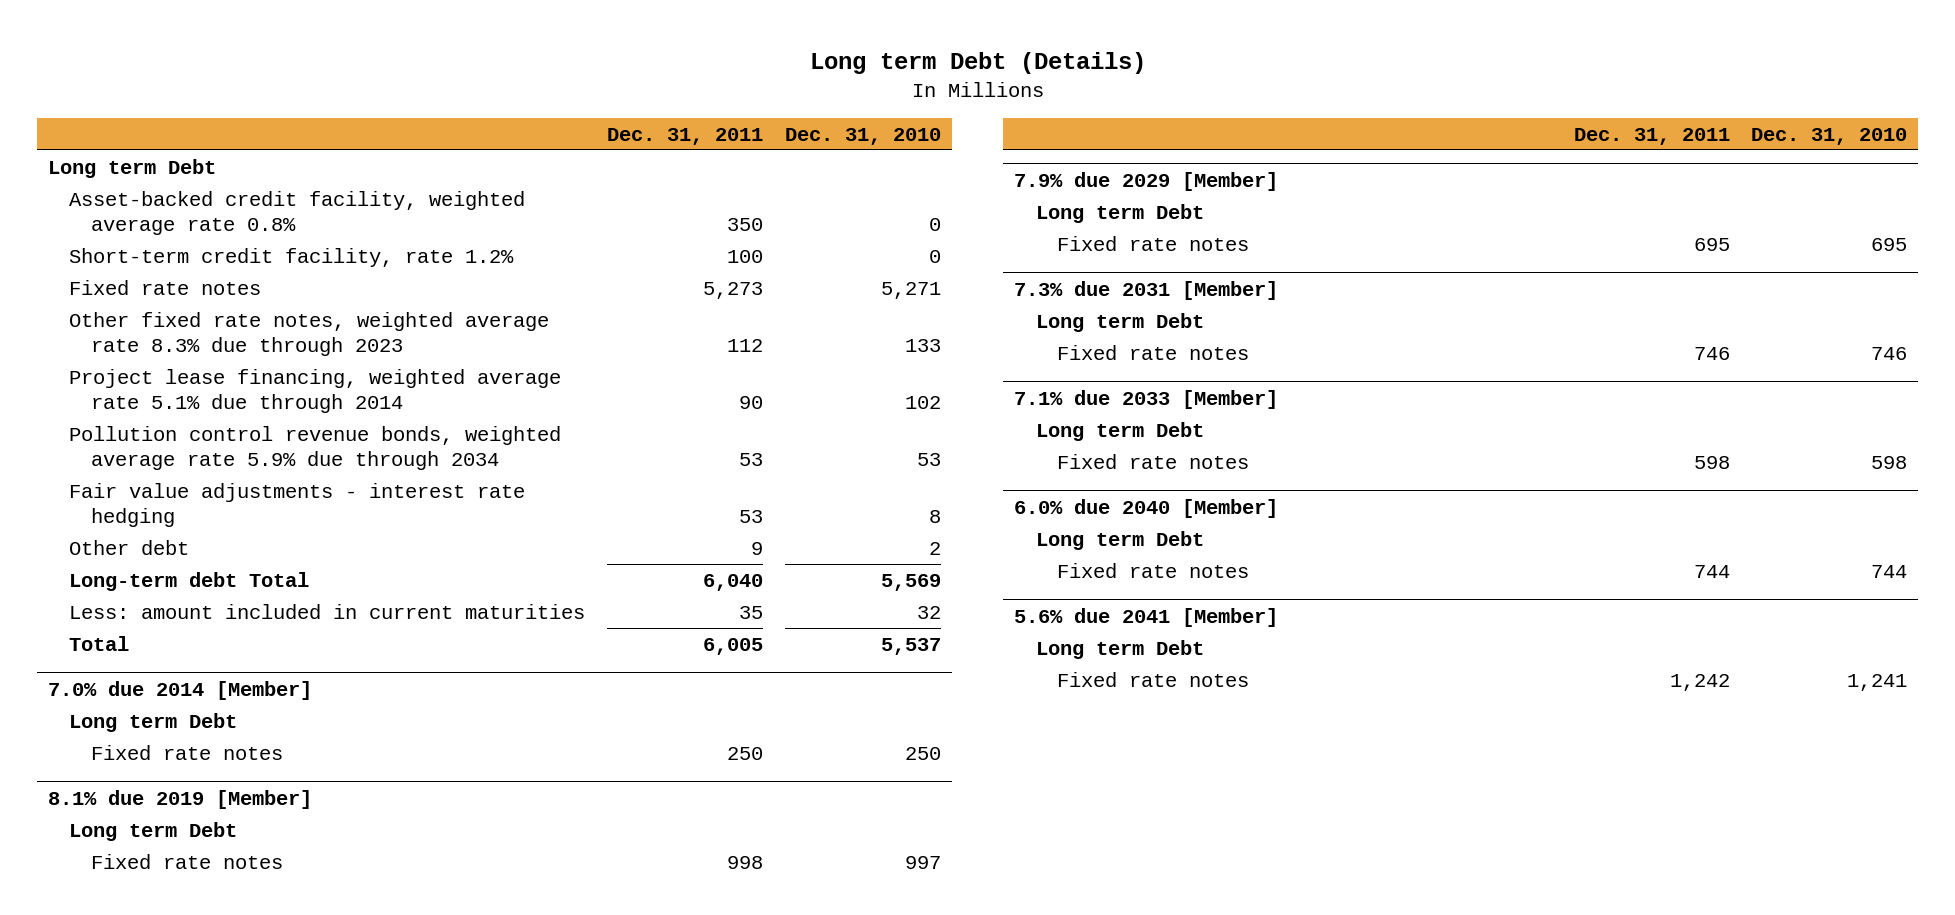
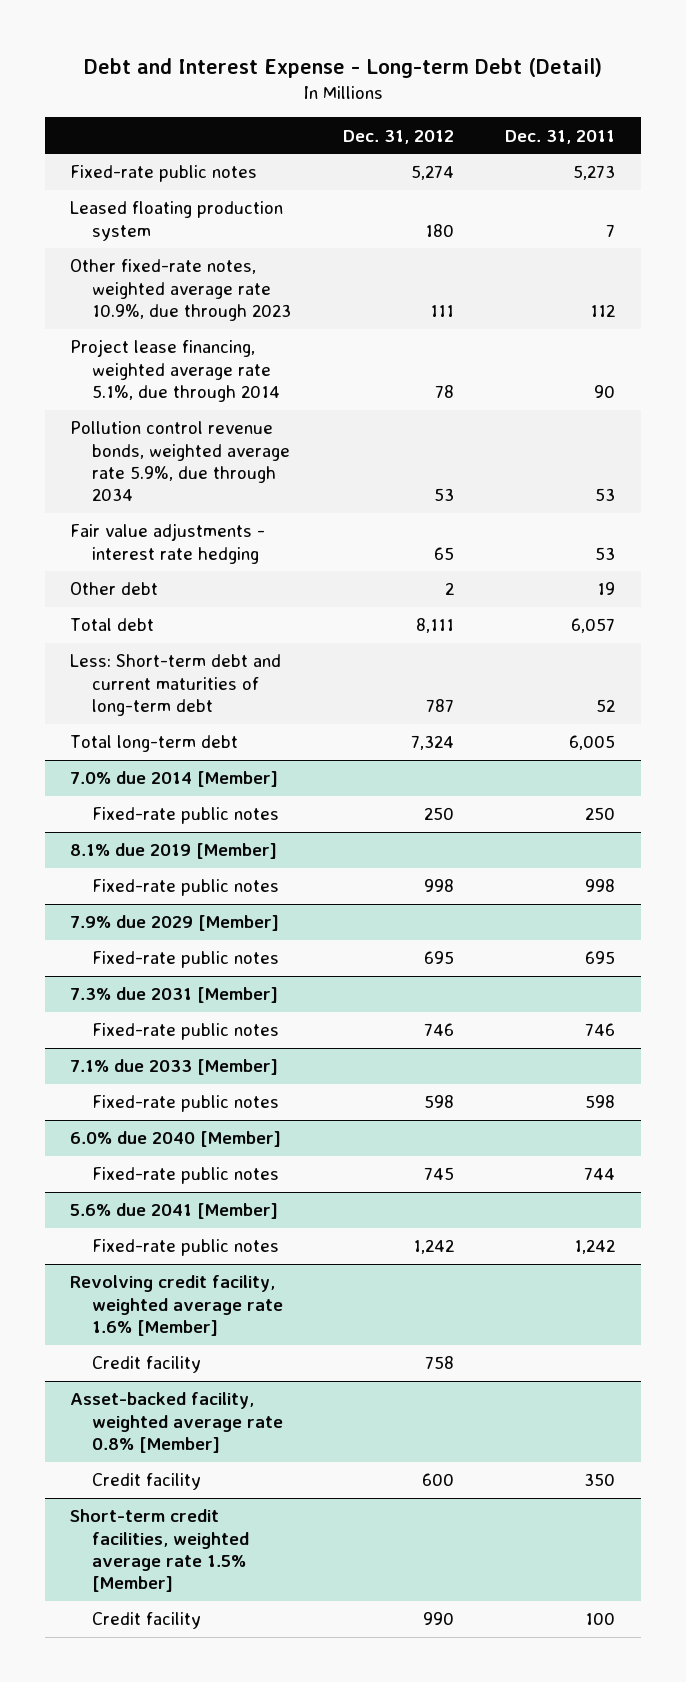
[809,52,1146,75] Long term Debt (Details) -> [83,57,602,78] Debt and Interest Expense - Long-term Debt (Detail)
[784,127,941,145] Dec. 31, 2010 -> none
none -> [342,129,454,144] Dec. 31, 2012
[47,158,216,178] Long term Debt -> none
[69,190,526,236] Asset-backed credit facility, weighted average rate 0.8% -> none
[69,247,515,267] Short-term credit facility, rate 1.2% -> none
[69,279,262,295] Fixed rate notes -> [70,165,258,183] Fixed-rate public notes
none -> [70,201,284,241] Leased floating production system
[69,311,550,357] Other fixed rate notes, weighted average rate 8.3% due through 2023 -> [70,259,291,322] Other fixed-rate notes, weighted average rate 10.9%, due through 2023
[69,368,562,414] Project lease financing, weighted average rate 5.1% due through 2014 -> [70,339,280,403] Project lease financing, weighted average rate 5.1%, due through 2014
[69,425,562,471] Pollution control revenue bonds, weighted average rate 5.9% due through 2034 -> [70,421,290,502] Pollution control revenue bonds, weighted average rate 5.9%, due through 2034
[69,603,586,619] Less: amount included in current maturities -> none
[69,635,130,651] Total -> none
[750,541,763,555] 9 -> [597,582,616,596] 19
[69,571,310,591] Long-term debt Total -> [70,618,155,632] Total debt
[702,573,763,591] 6,040 -> [571,618,616,634] 6,057
none -> [70,654,282,717] Less: Short-term debt and current maturities of long-term debt
none -> [70,735,239,753] Total long-term debt
[69,712,238,732] Long term Debt -> none
[90,744,283,760] Fixed rate notes -> [91,807,279,825] Fixed-rate public notes
[69,821,238,841] Long term Debt -> none
[90,853,283,869] Fixed rate notes -> [91,879,279,897] Fixed-rate public notes
[1035,203,1204,223] Long term Debt -> none
[1057,235,1250,251] Fixed rate notes -> [91,951,279,969] Fixed-rate public notes
[1035,312,1204,332] Long term Debt -> none
[1057,344,1250,360] Fixed rate notes -> [91,1023,279,1041] Fixed-rate public notes
[1035,421,1204,441] Long term Debt -> none
[1057,453,1250,469] Fixed rate notes -> [91,1095,279,1113] Fixed-rate public notes
[1035,530,1204,550] Long term Debt -> none
[1057,562,1250,578] Fixed rate notes -> [91,1167,279,1185] Fixed-rate public notes
[1035,639,1204,659] Long term Debt -> none
[1057,671,1250,687] Fixed rate notes -> [91,1239,279,1257] Fixed-rate public notes
none -> [70,1275,283,1337] Revolving credit facility, weighted average rate 1.6% [Member]
none -> [91,1356,201,1374] Credit facility
none -> [70,1392,283,1454] Asset-backed facility, weighted average rate 0.8% [Member]
none -> [91,1473,201,1491] Credit facility
none -> [70,1509,249,1593] Short-term credit facilities, weighted average rate 1.5% [Member]
none -> [91,1612,201,1630] Credit facility

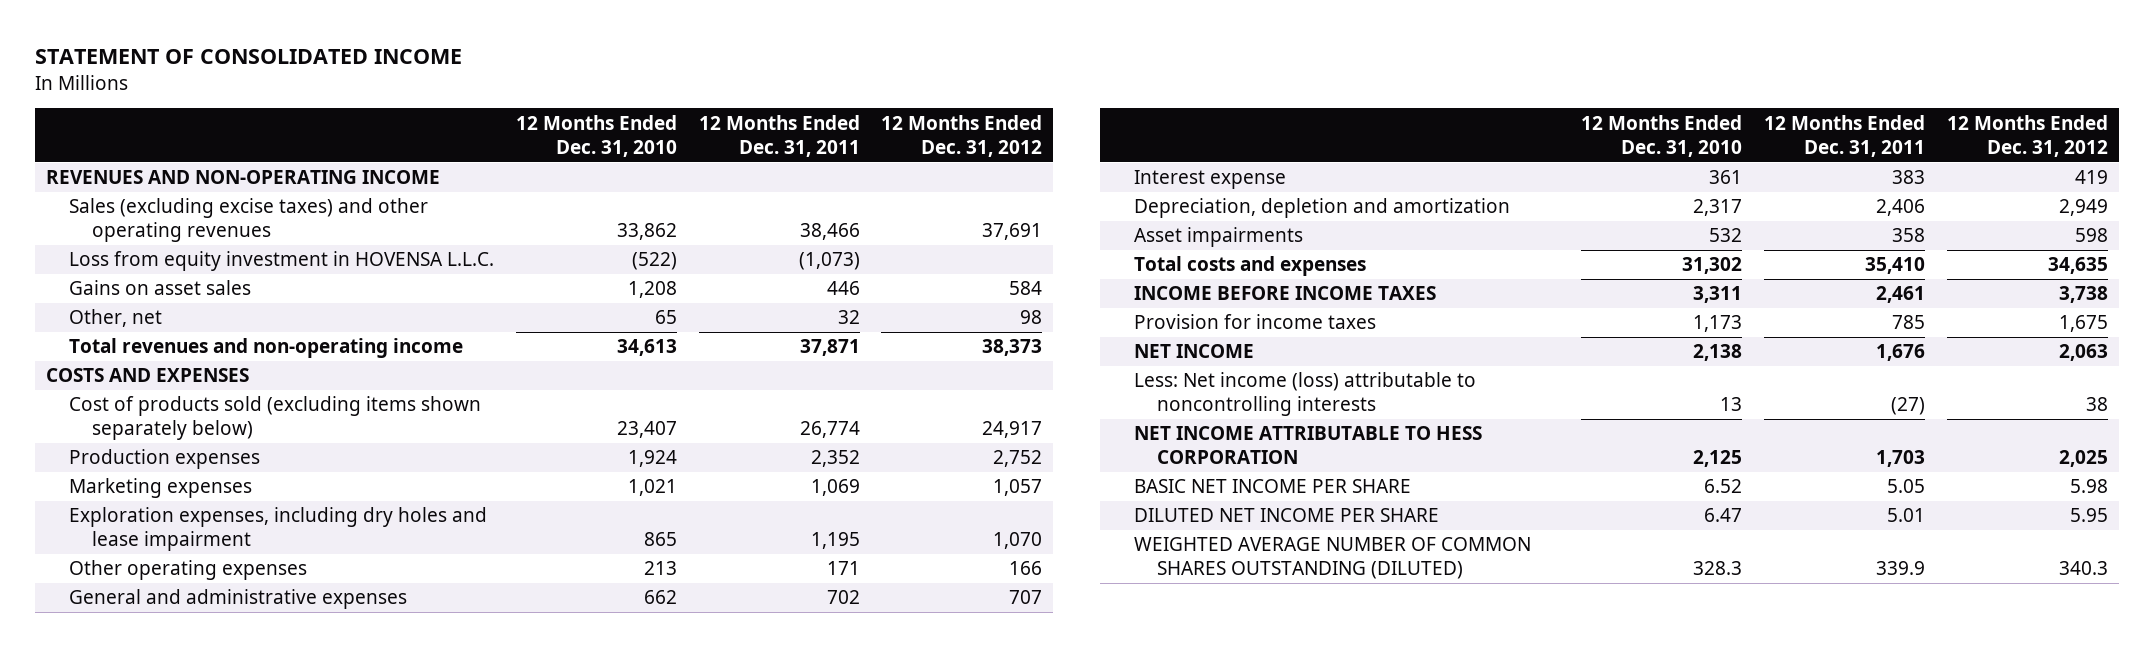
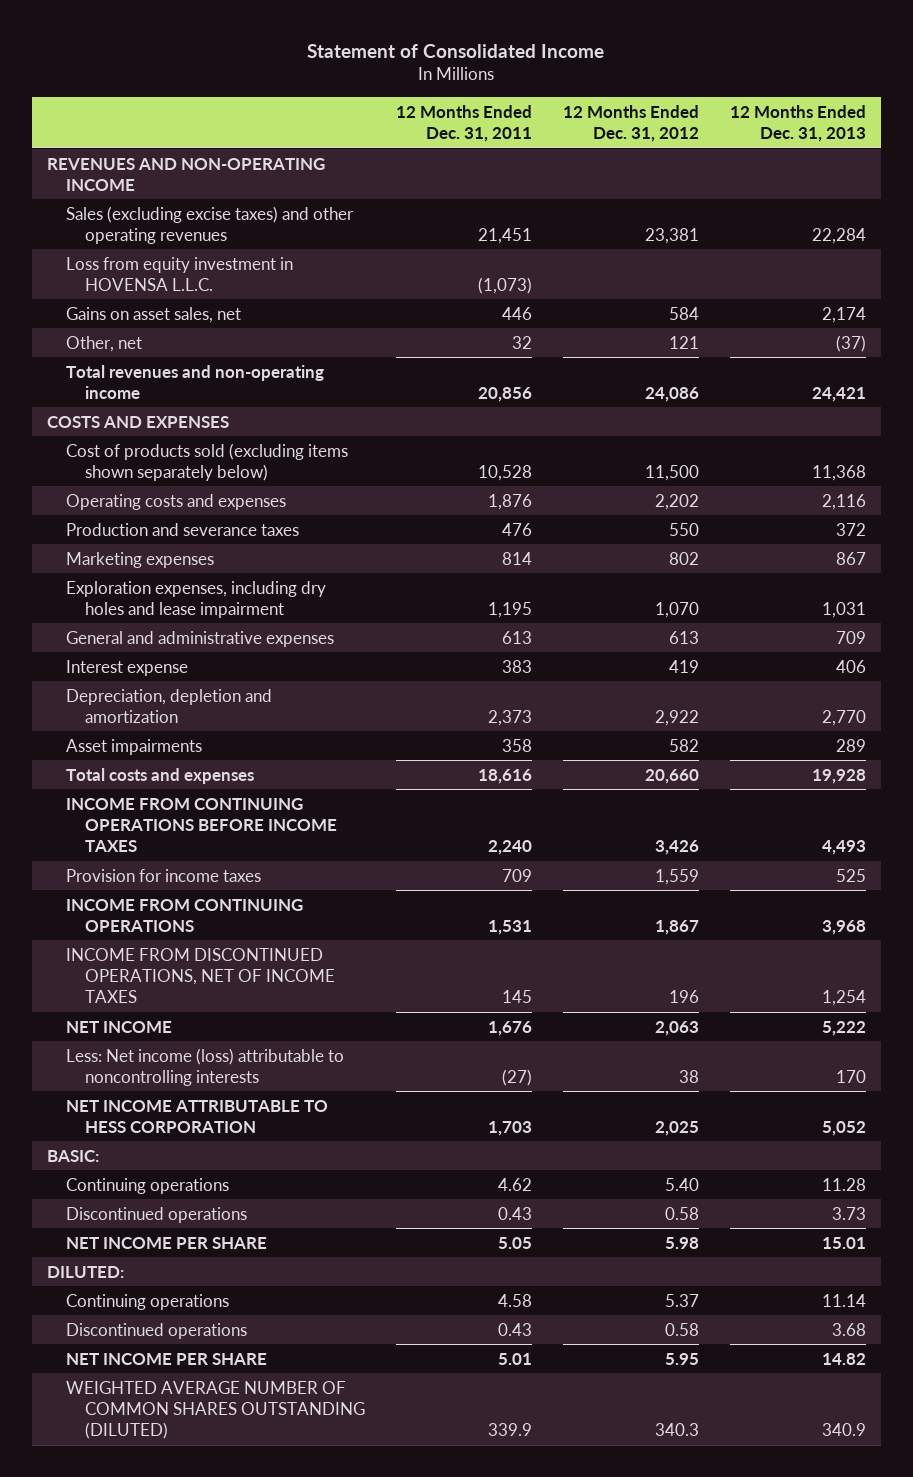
[34,49,462,65] STATEMENT OF CONSOLIDATED INCOME -> [307,43,605,58] Statement of Consolidated Income
[515,114,677,157] 12 Months Ended Dec. 31, 2010 -> none
none -> [729,104,866,143] 12 Months Ended Dec. 31, 2013
[799,223,860,241] 38,466 -> [478,227,533,244] 21,451
[982,223,1043,241] 37,691 -> [644,227,699,244] 23,381
[68,280,251,296] Gains on asset sales -> [66,306,242,323] Gains on asset sales, net
[1020,310,1043,325] 98 -> [668,335,699,349] 121
[799,339,860,357] 37,871 -> [478,386,533,402] 20,856
[982,339,1043,357] 38,373 -> [644,386,699,402] 24,086
[68,449,260,470] Production expenses -> none
[799,421,860,439] 26,774 -> [478,464,533,481] 10,528
[982,421,1043,439] 24,917 -> [644,464,699,481] 11,500
none -> [66,493,287,510] Operating costs and expenses
none -> [66,522,300,536] Production and severance taxes
[810,479,860,497] 1,069 -> [502,551,533,565] 814
[993,479,1043,497] 1,057 -> [668,551,699,565] 802
[68,560,307,581] Other operating expenses -> none
[826,590,860,605] 702 -> [502,630,533,644] 613
[1009,590,1043,605] 707 -> [668,630,699,644] 613
[1875,199,1925,217] 2,406 -> [488,709,533,726] 2,373
[2058,199,2108,217] 2,949 -> [654,709,699,726] 2,922
[2074,228,2108,243] 598 -> [668,738,699,752] 582
[1864,257,1925,275] 35,410 -> [478,768,533,784] 18,616
[2047,257,2108,275] 34,635 -> [644,768,699,784] 20,660
[1134,286,1437,301] INCOME BEFORE INCOME TAXES -> [66,797,338,853] INCOME FROM CONTINUING OPERATIONS BEFORE INCOME TAXES
[1875,286,1925,304] 2,461 -> [488,840,533,856] 2,240
[2058,286,2108,304] 3,738 -> [654,840,699,856] 3,426
[1891,315,1925,330] 785 -> [502,868,533,882] 709
[2058,315,2108,333] 1,675 -> [654,868,699,885] 1,559
none -> [66,898,304,932] INCOME FROM CONTINUING OPERATIONS
none -> [66,947,336,1004] INCOME FROM DISCONTINUED OPERATIONS, NET OF INCOME TAXES
none -> [47,1149,100,1162] BASIC:
none -> [66,1177,230,1194] Continuing operations
none -> [66,1206,248,1223] Discontinued operations
[1134,479,1412,494] BASIC NET INCOME PER SHARE -> [66,1236,268,1249] NET INCOME PER SHARE
none -> [47,1265,125,1278] DILUTED:
none -> [66,1293,230,1310] Continuing operations
none -> [66,1322,248,1339] Discontinued operations
[1134,508,1440,523] DILUTED NET INCOME PER SHARE -> [66,1352,268,1365] NET INCOME PER SHARE

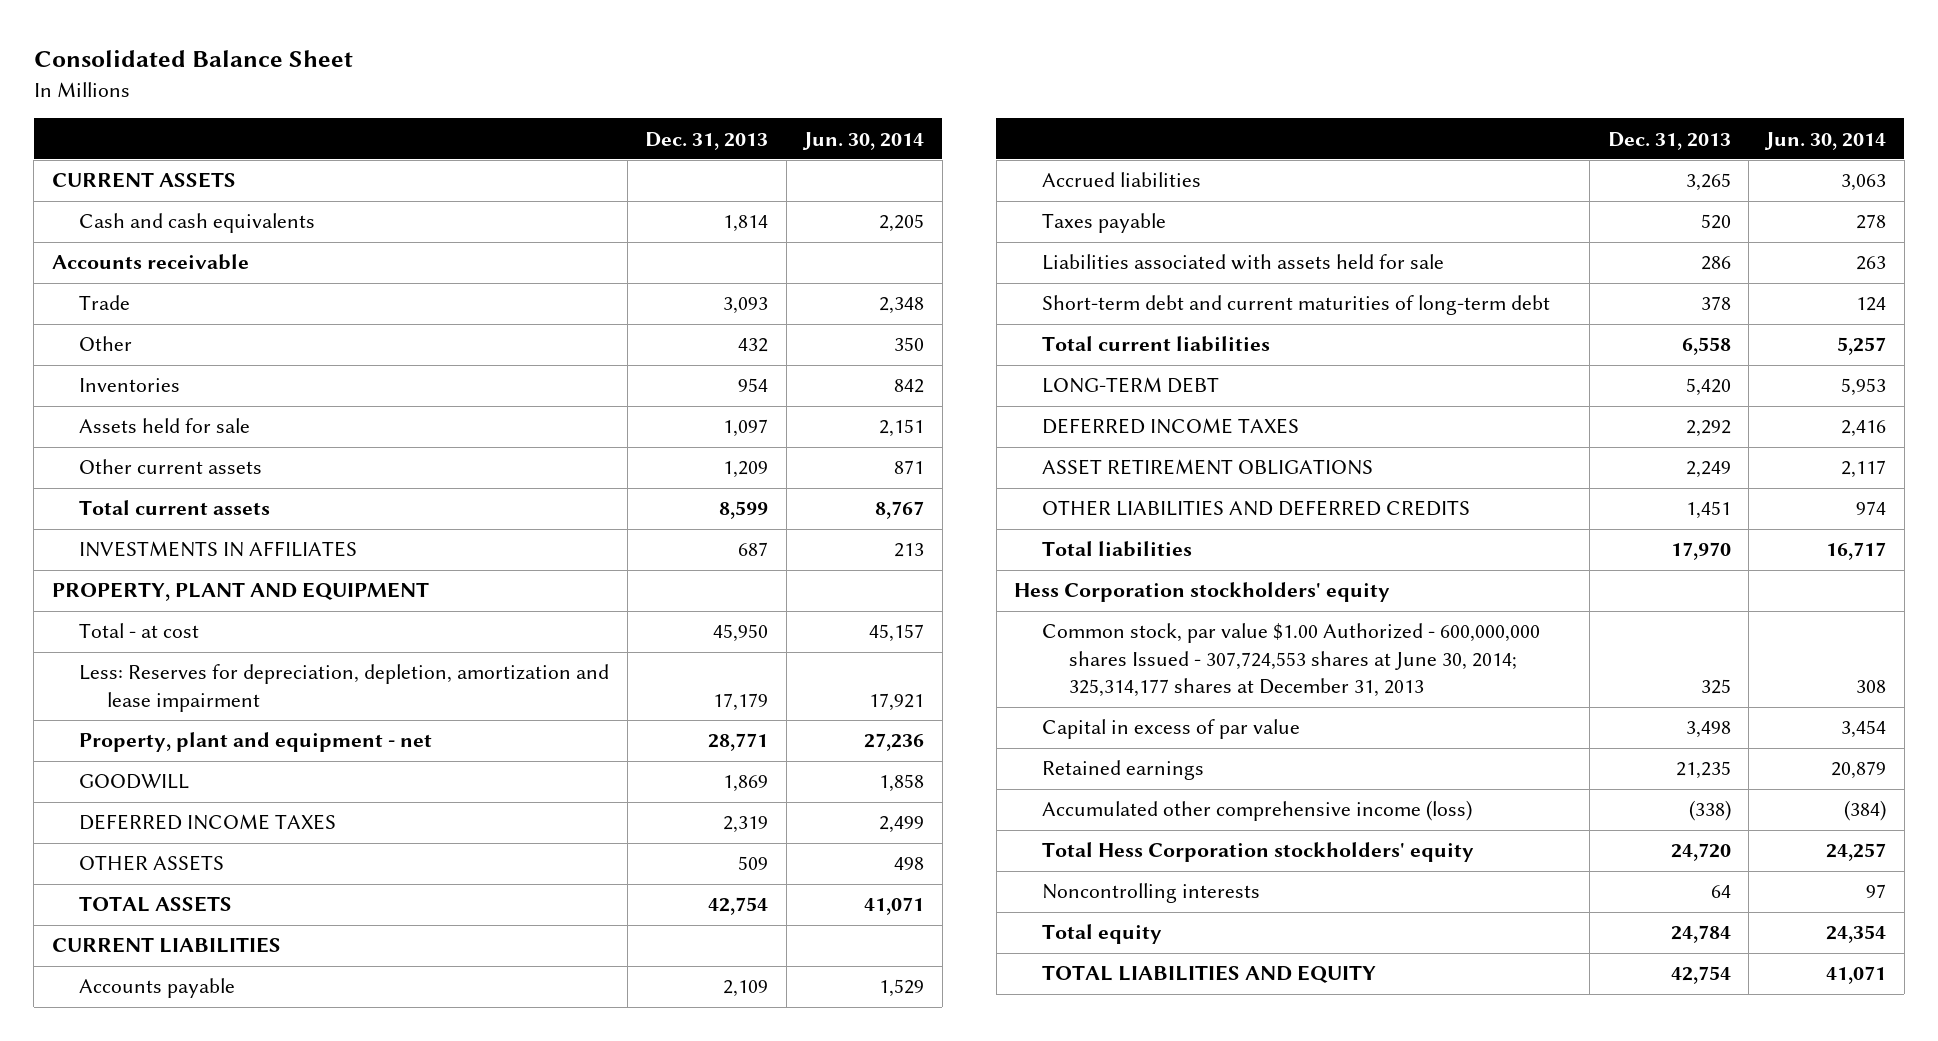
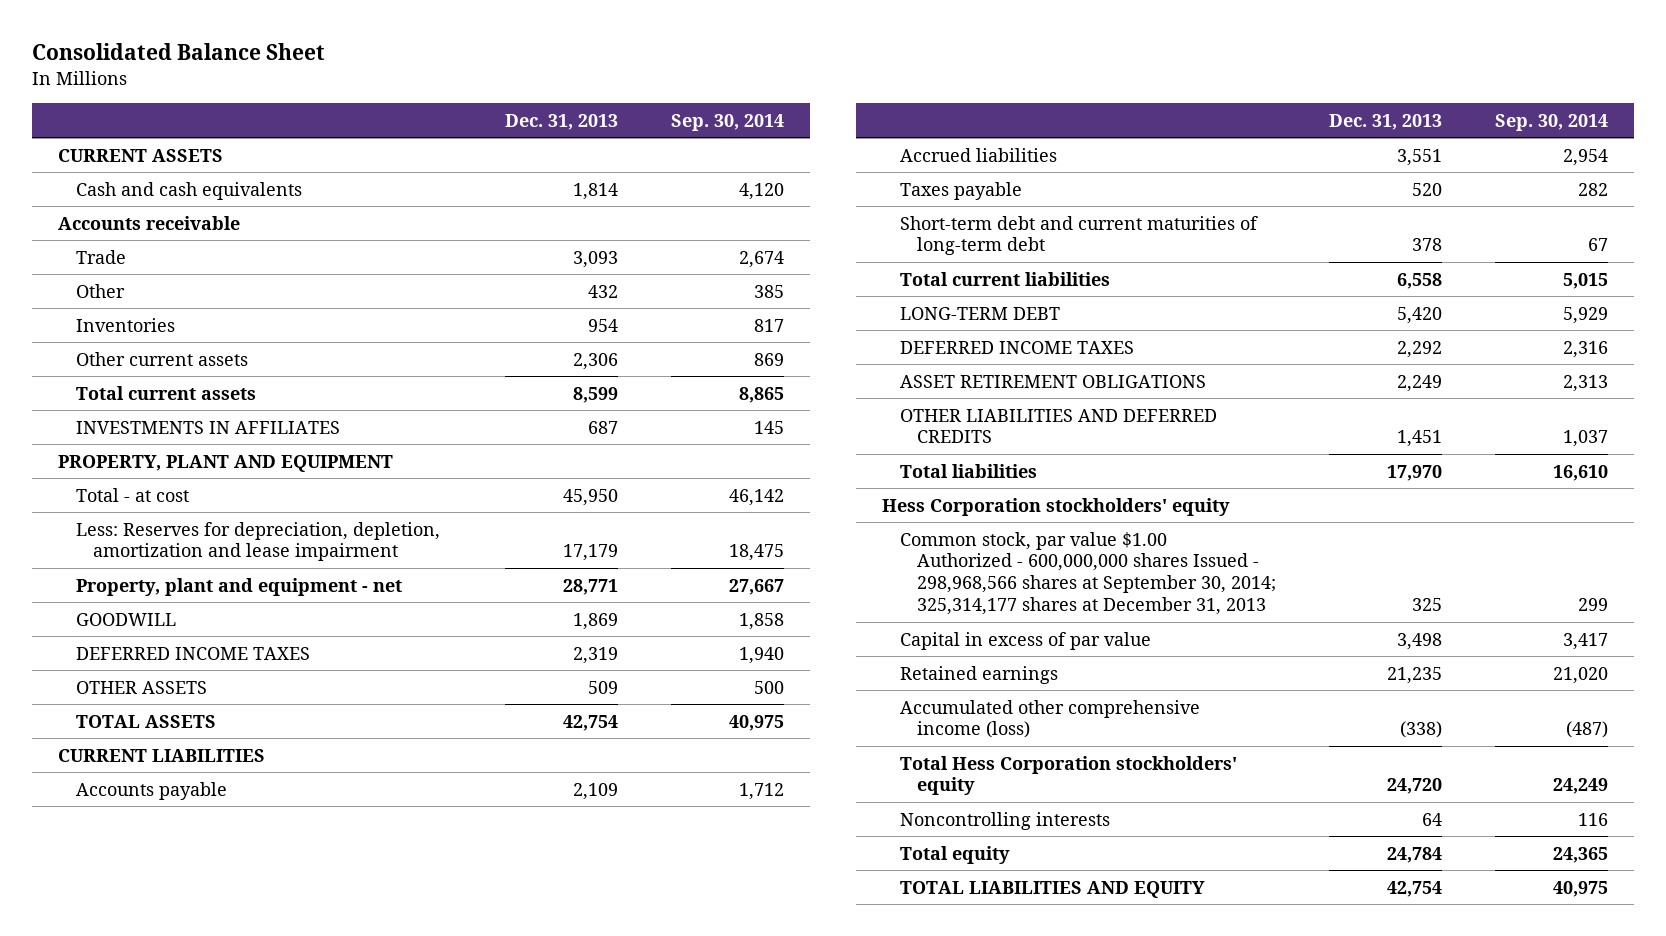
[802,131,925,150] Jun. 30, 2014 -> none
none -> [670,113,784,131] Sep. 30, 2014
[79,418,251,434] Assets held for sale -> none
[723,461,769,479] 1,209 -> [572,352,618,370] 2,306
[1685,173,1731,192] 3,265 -> [1396,148,1442,166] 3,551
[1041,254,1444,271] Liabilities associated with assets held for sale -> none
[1041,623,1540,698] Common stock, par value $1.00 Authorized - 600,000,000 shares Issued - 307,724,553 shares at June 30, 2014; 325,314,177 shares at December 31, 2013 -> [899,531,1277,616] Common stock, par value $1.00 Authorized - 600,000,000 shares Issued - 298,968,566 shares at September 30, 2014; 325,314,177 shares at December 31, 2013

